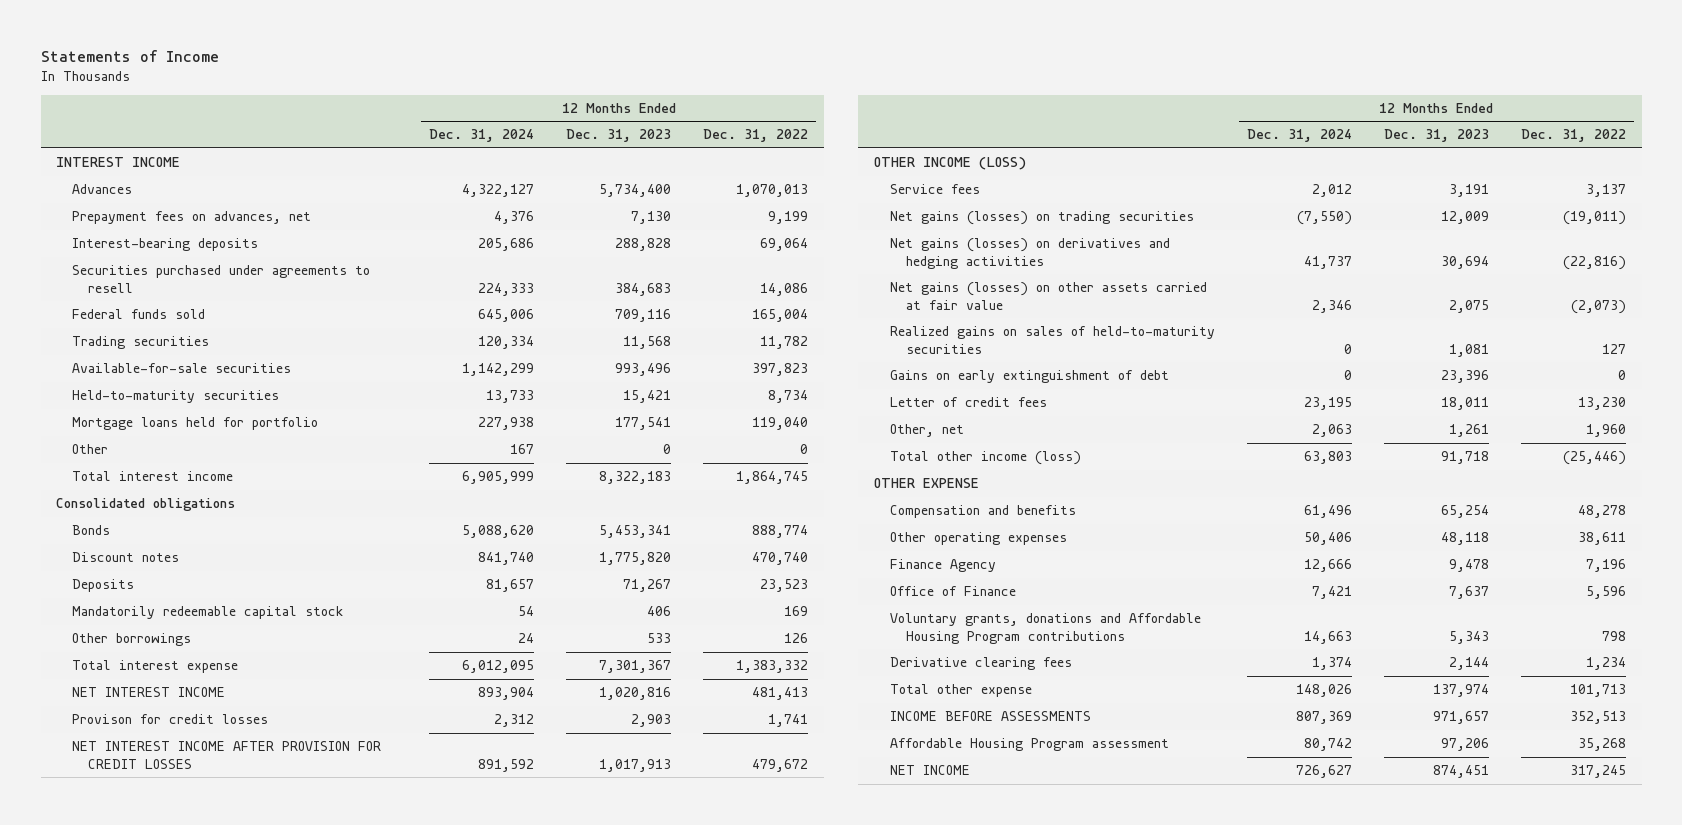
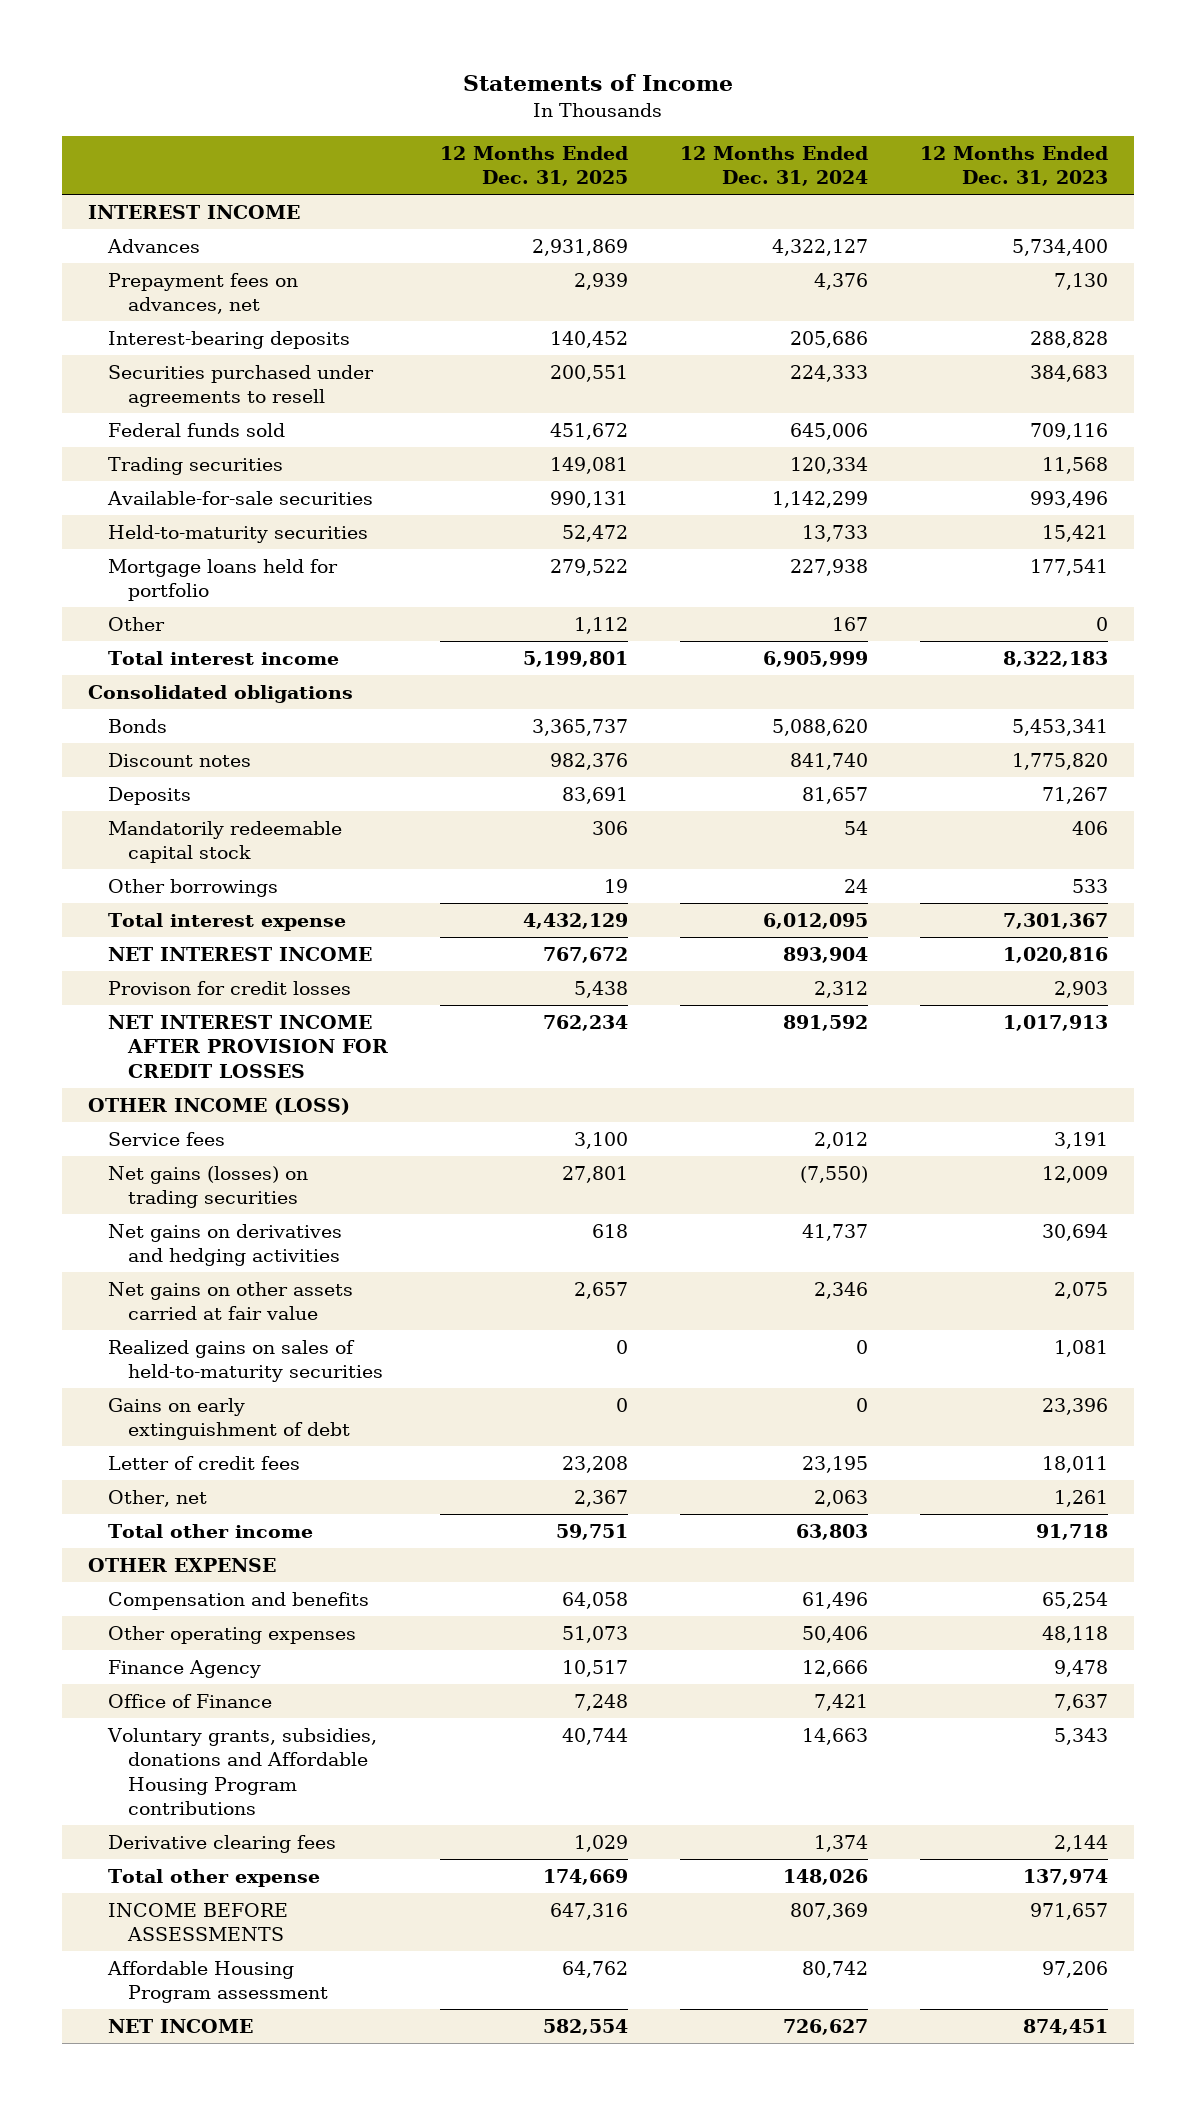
[702,129,808,143] Dec. 31, 2022 -> none
none -> [440,145,629,187] 12 Months Ended Dec. 31, 2025
[890,238,1171,269] Net gains (losses) on derivatives and hedging activities -> [107,1223,342,1267] Net gains on derivatives and hedging activities
[890,282,1208,310] Net gains (losses) on other assets carried at fair value -> [107,1281,353,1321] Net gains on other assets carried at fair value
[890,451,1082,466] Total other income (loss) -> [107,1523,313,1538] Total other income
[890,613,1202,644] Voluntary grants, donations and Affordable Housing Program contributions -> [106,1727,377,1815] Voluntary grants, subsidies, donations and Affordable Housing Program contributions

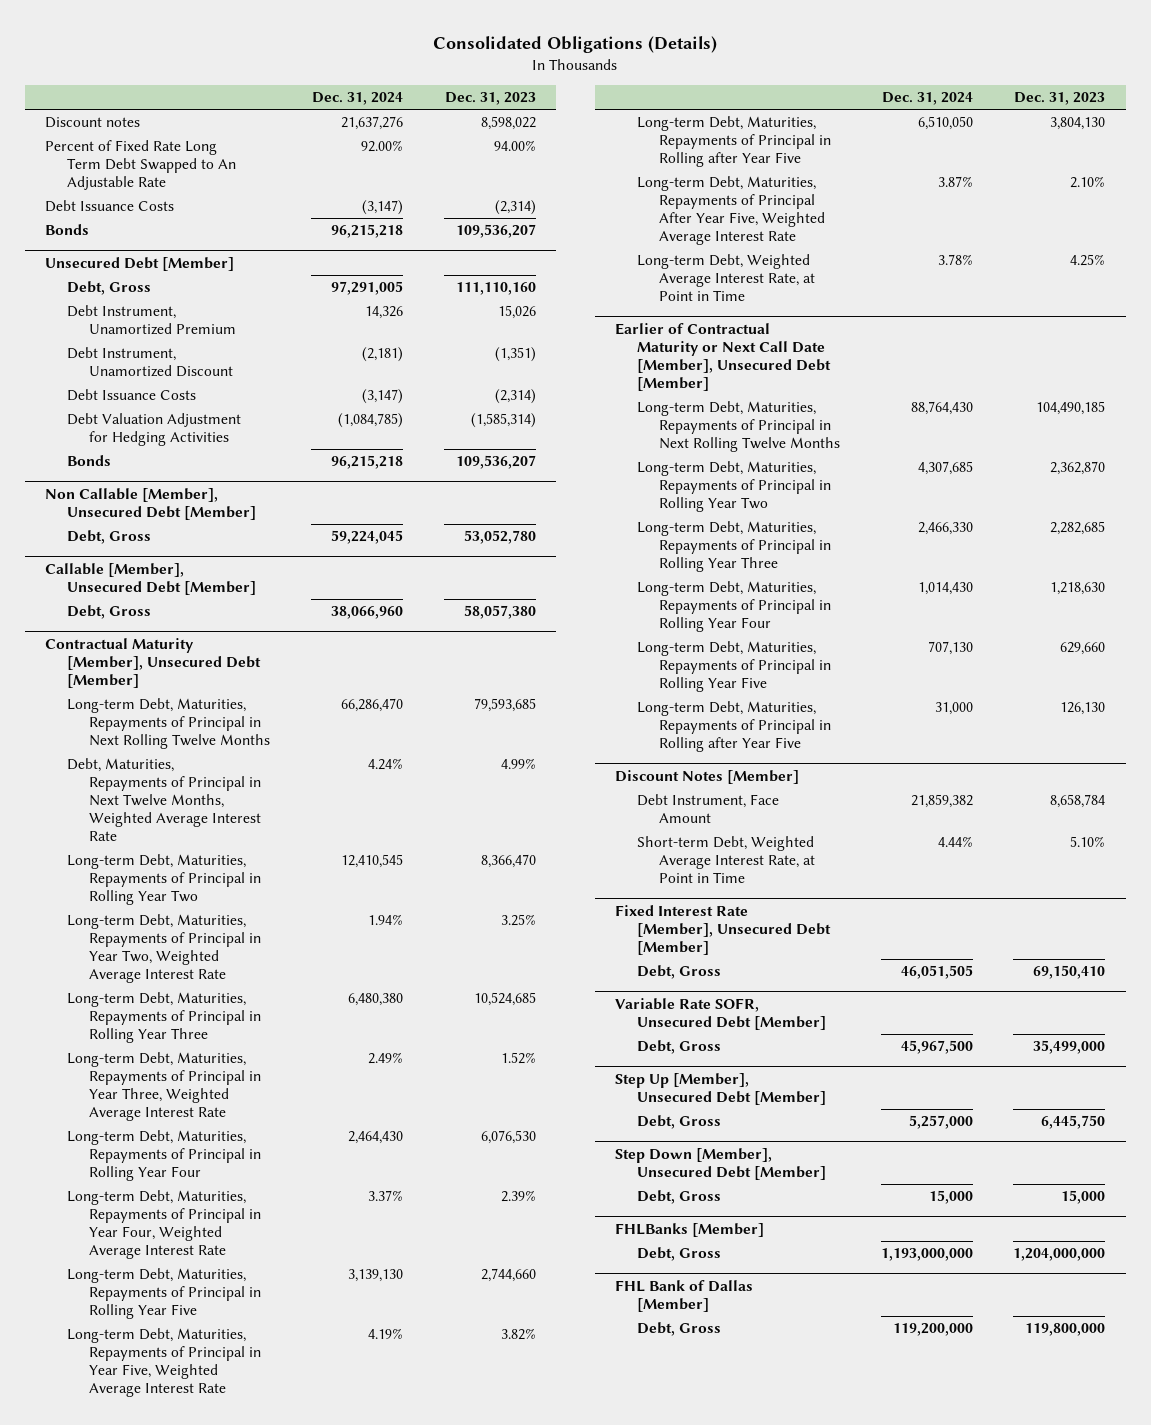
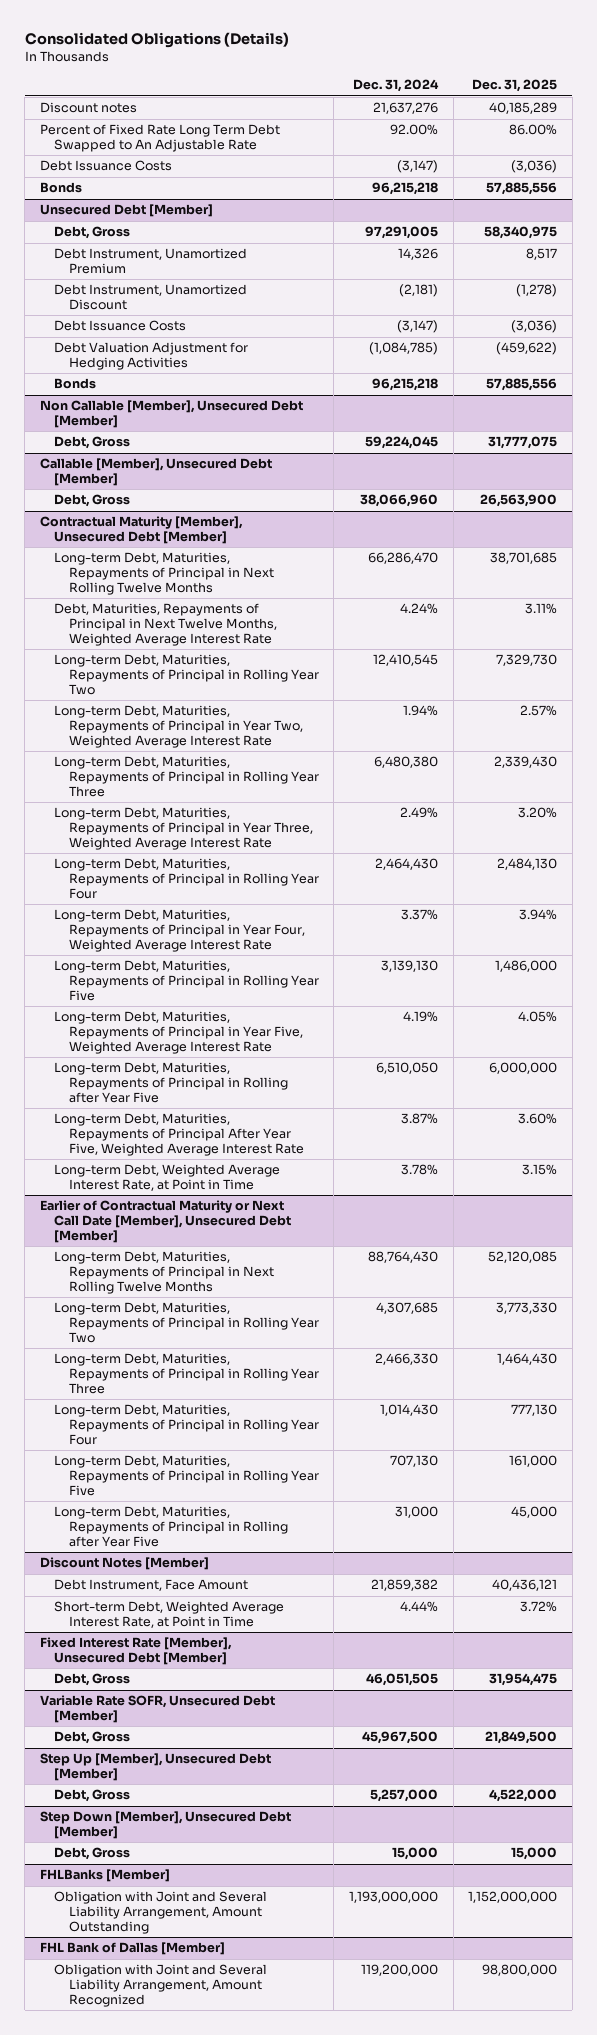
[444,92,536,106] Dec. 31, 2023 -> none
none -> [472,79,558,93] Dec. 31, 2025
[637,1246,722,1261] Debt, Gross -> [54,1891,268,1934] Obligation with Joint and Several Liability Arrangement, Amount Outstanding
[637,1321,722,1336] Debt, Gross -> [54,1964,268,2007] Obligation with Joint and Several Liability Arrangement, Amount Recognized

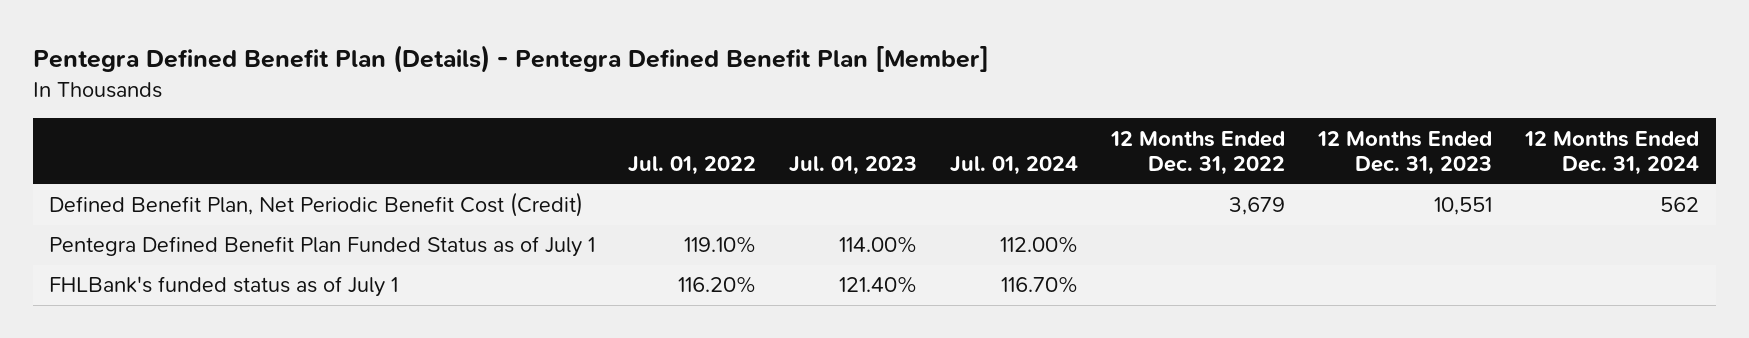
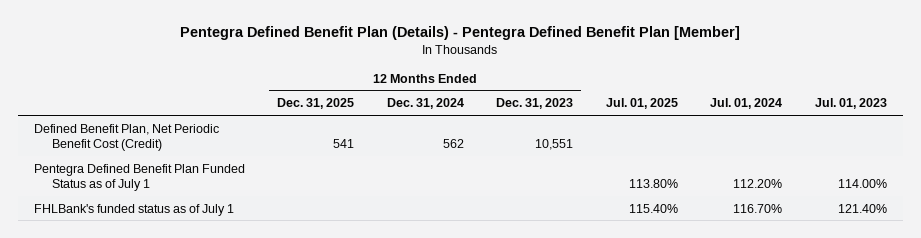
[628,156,757,176] Jul. 01, 2022 -> none
[1110,130,1286,176] 12 Months Ended Dec. 31, 2022 -> none
none -> [277,98,355,110] Dec. 31, 2025
none -> [605,98,678,110] Jul. 01, 2025
[1000,236,1079,254] 112.00% -> [733,179,783,189] 112.20%

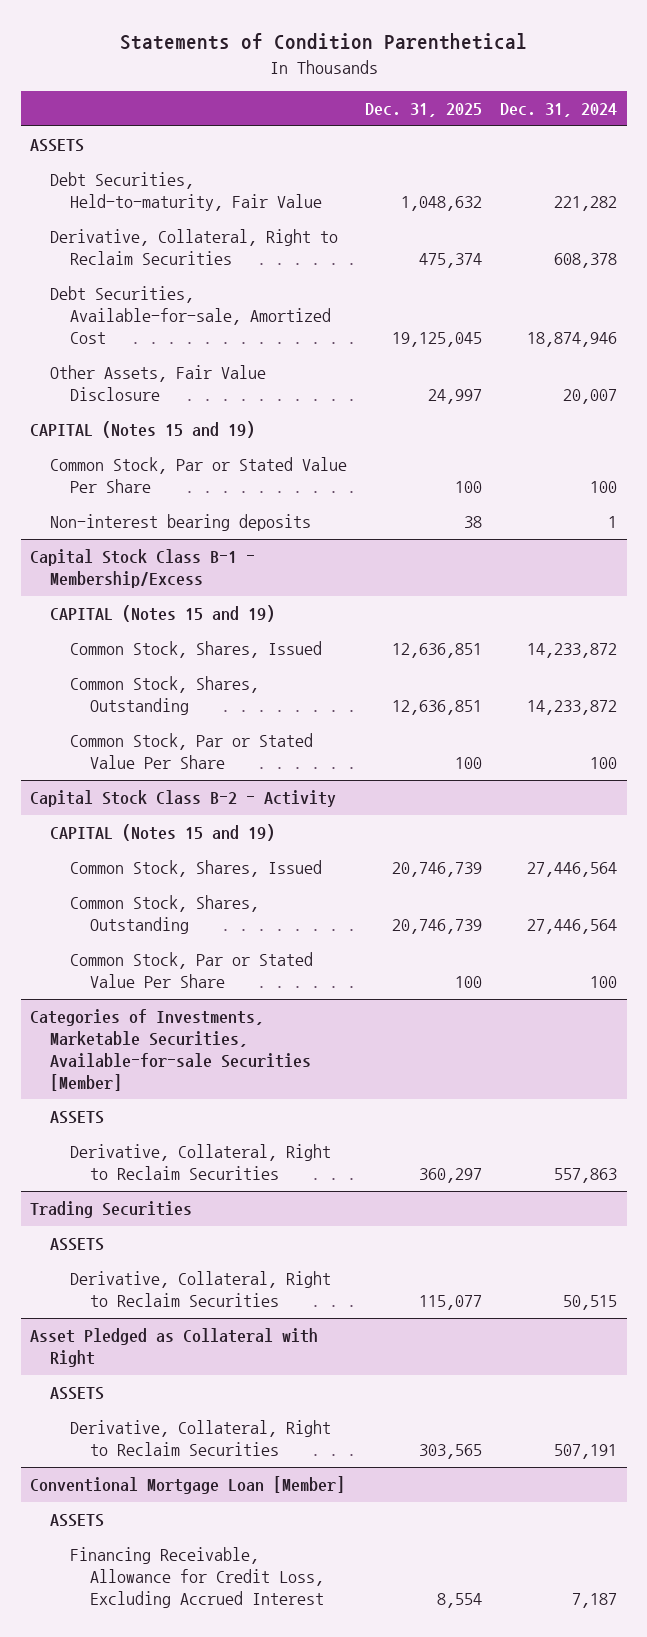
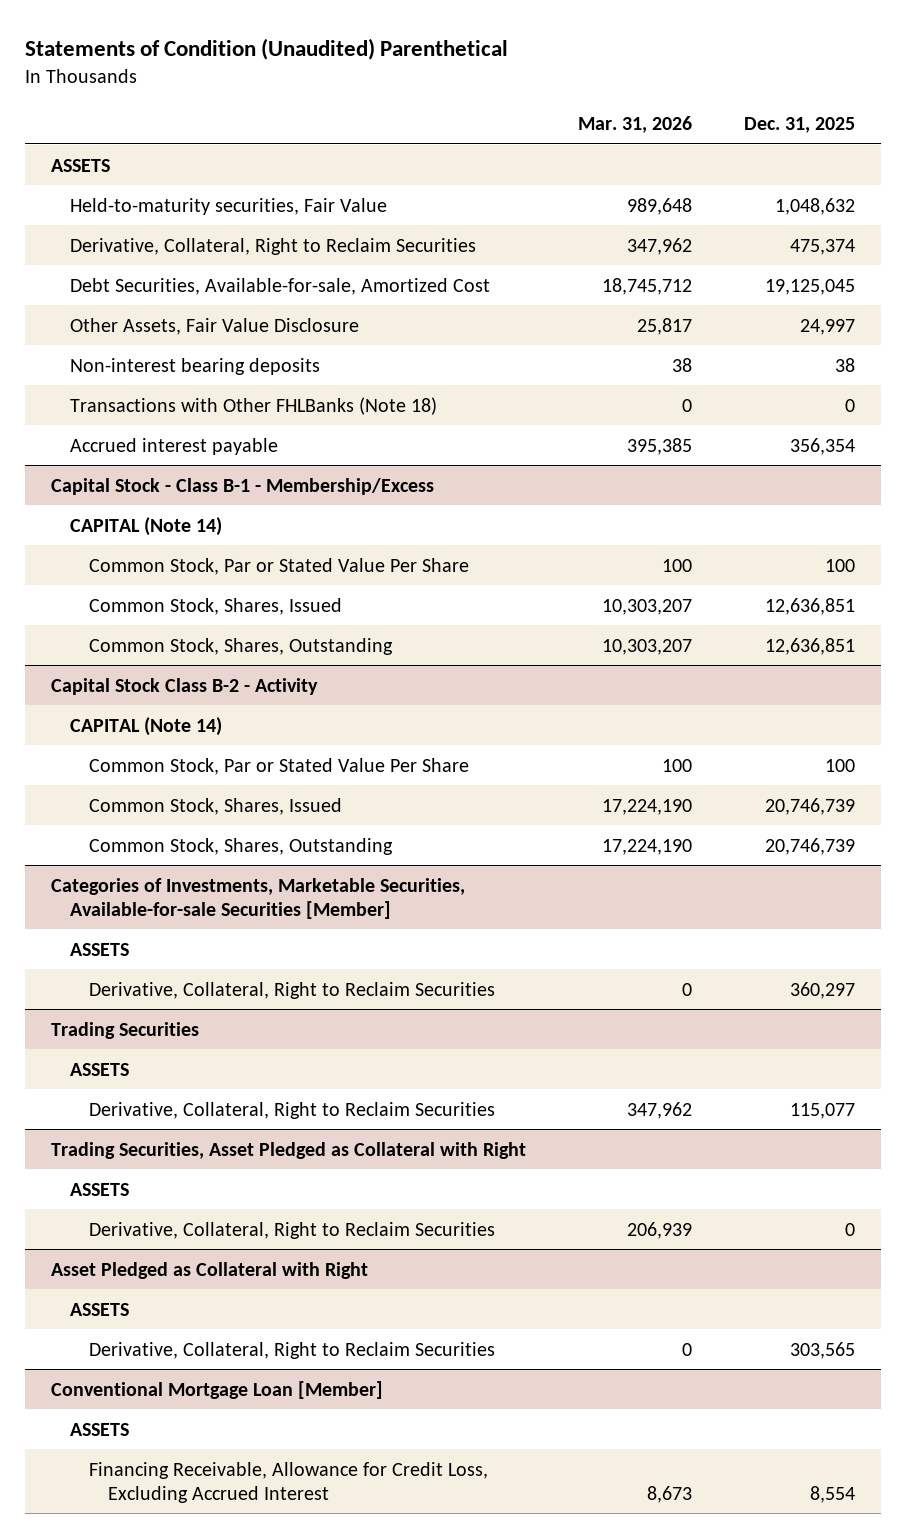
[119,33,527,51] Statements of Condition Parenthetical -> [25,38,509,61] Statements of Condition (Unaudited) Parenthetical
[500,102,618,117] Dec. 31, 2024 -> none
none -> [577,116,692,134] Mar. 31, 2026
[49,172,322,212] Debt Securities, Held-to-maturity, Fair Value -> [69,197,387,215] Held-to-maturity securities, Fair Value
[29,421,255,439] CAPITAL (Notes 15 and 19) -> none
[49,457,347,494] Common Stock, Par or Stated Value Per Share -> none
[49,605,275,623] CAPITAL (Notes 15 and 19) -> none
none -> [69,396,437,415] Transactions with Other FHLBanks (Note 18)
none -> [69,437,278,455] Accrued interest payable
[29,549,255,589] Capital Stock Class B-1 - Membership/Excess -> [50,477,434,495] Capital Stock - Class B-1 - Membership/Excess
none -> [69,516,222,536] CAPITAL (Note 14)
none -> [88,557,469,575] Common Stock, Par or Stated Value Per Share
[69,733,313,770] Common Stock, Par or Stated Value Per Share -> none
[49,824,275,842] CAPITAL (Notes 15 and 19) -> none
none -> [69,716,222,736] CAPITAL (Note 14)
[69,952,313,989] Common Stock, Par or Stated Value Per Share -> [88,757,469,775] Common Stock, Par or Stated Value Per Share
none -> [50,1141,526,1159] Trading Securities, Asset Pledged as Collateral with Right
none -> [69,1182,129,1196] ASSETS
none -> [88,1221,495,1239] Derivative, Collateral, Right to Reclaim Securities

